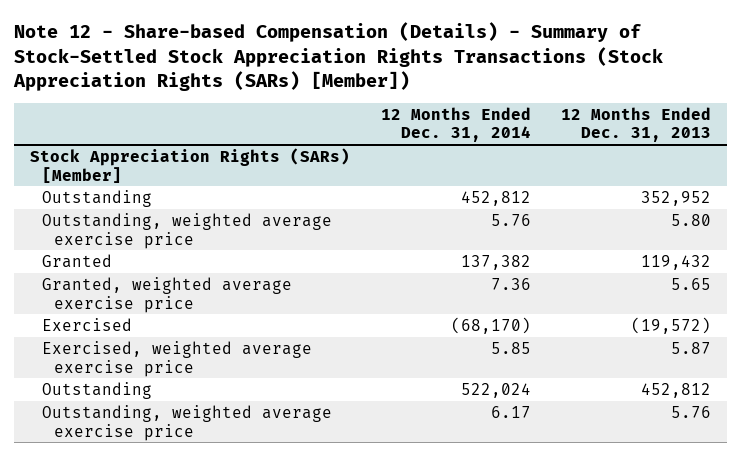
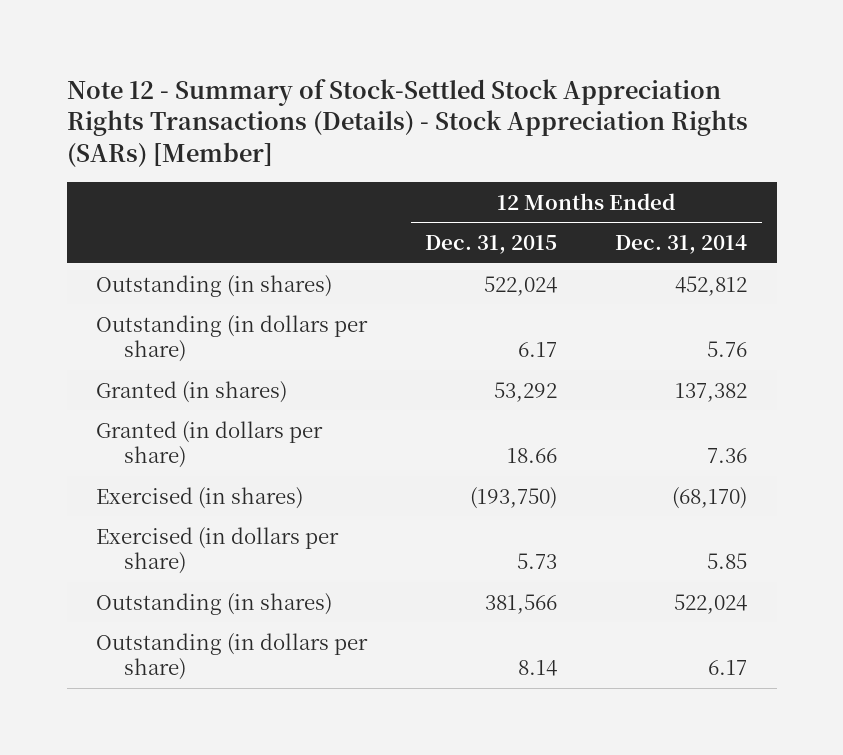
[13,22,664,92] Note 12 - Share-based Compensation (Details) - Summary of Stock-Settled Stock Appreciation Rights Transactions (Stock Appreciation Rights (SARs) [Member]) -> [66,78,748,167] Note 12 - Summary of Stock-Settled Stock Appreciation Rights Transactions (Details) - Stock Appreciation Rights (SARs) [Member]
[561,106,712,143] 12 Months Ended Dec. 31, 2013 -> none
none -> [425,235,558,255] Dec. 31, 2015
[29,147,350,183] Stock Appreciation Rights (SARs) [Member] -> none
[41,189,152,207] Outstanding -> [96,274,333,297] Outstanding (in shares)
[41,212,332,249] Outstanding, weighted average exercise price -> [96,314,369,362] Outstanding (in dollars per share)
[41,253,112,268] Granted -> [96,380,288,403] Granted (in shares)
[41,276,292,313] Granted, weighted average exercise price -> [96,420,324,468] Granted (in dollars per share)
[41,317,132,331] Exercised -> [96,486,304,509] Exercised (in shares)
[41,340,312,377] Exercised, weighted average exercise price -> [96,526,340,574] Exercised (in dollars per share)
[41,381,152,399] Outstanding -> [96,592,333,615] Outstanding (in shares)
[41,404,332,441] Outstanding, weighted average exercise price -> [96,632,369,680] Outstanding (in dollars per share)

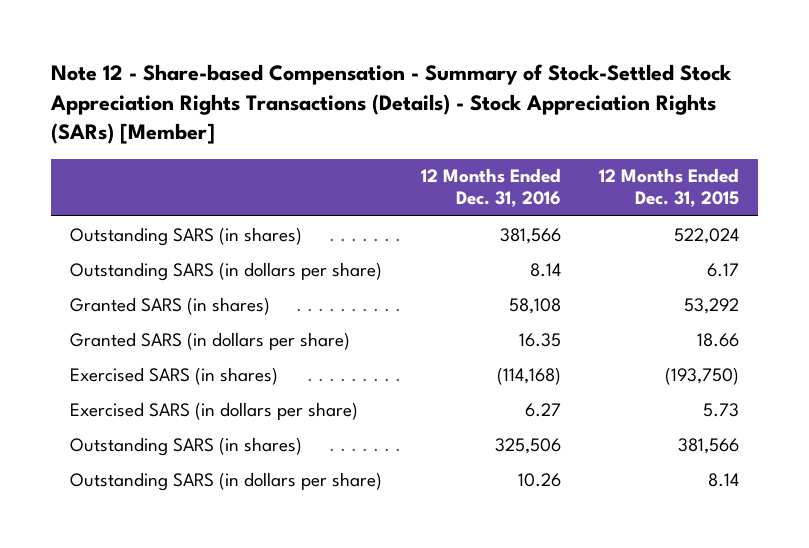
[66,78,748,167] Note 12 - Summary of Stock-Settled Stock Appreciation Rights Transactions (Details) - Stock Appreciation Rights (SARs) [Member] -> [49,64,732,145] Note 12 - Share-based Compensation - Summary of Stock-Settled Stock Appreciation Rights Transactions (Details) - Stock Appreciation Rights (SARs) [Member]
[615,235,748,255] Dec. 31, 2014 -> none
none -> [420,168,561,208] 12 Months Ended Dec. 31, 2016
[96,274,333,297] Outstanding (in shares) -> [70,226,303,246] Outstanding SARS (in shares)
[96,314,369,362] Outstanding (in dollars per share) -> [70,261,383,281] Outstanding SARS (in dollars per share)
[96,380,288,403] Granted (in shares) -> [70,296,271,315] Granted SARS (in shares)
[96,420,324,468] Granted (in dollars per share) -> [70,331,351,350] Granted SARS (in dollars per share)
[96,486,304,509] Exercised (in shares) -> [70,366,279,385] Exercised SARS (in shares)
[96,526,340,574] Exercised (in dollars per share) -> [70,401,359,420] Exercised SARS (in dollars per share)
[96,592,333,615] Outstanding (in shares) -> [70,436,303,456] Outstanding SARS (in shares)
[96,632,369,680] Outstanding (in dollars per share) -> [70,471,383,491] Outstanding SARS (in dollars per share)

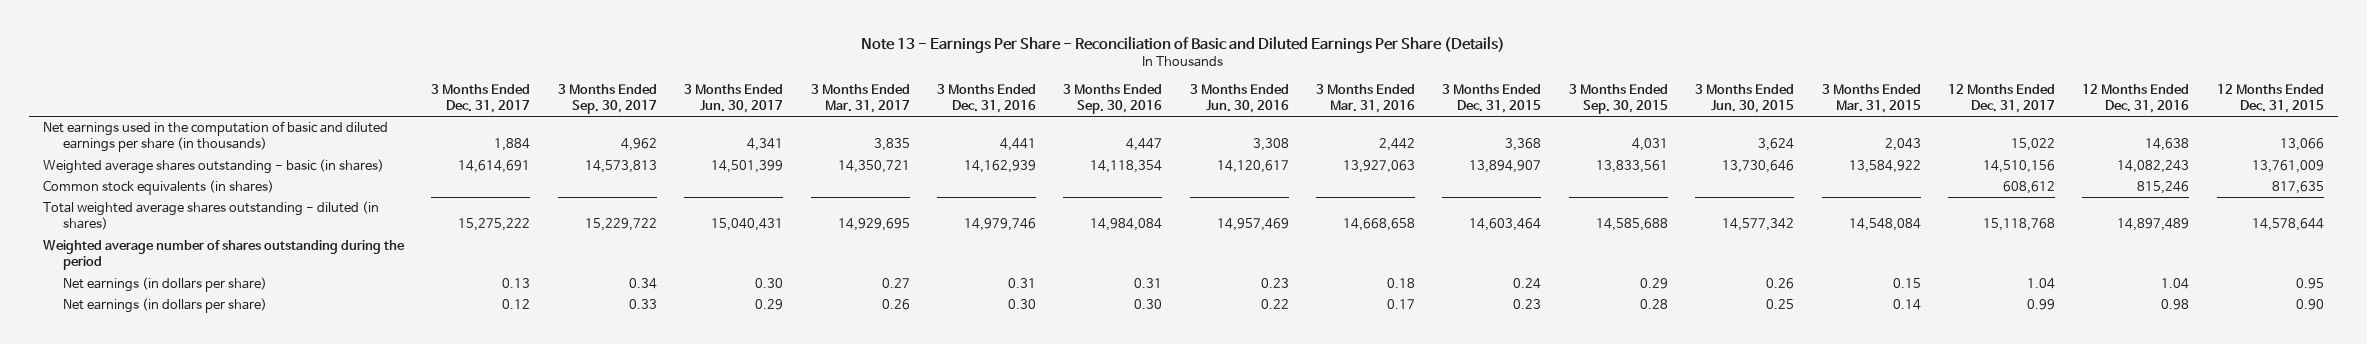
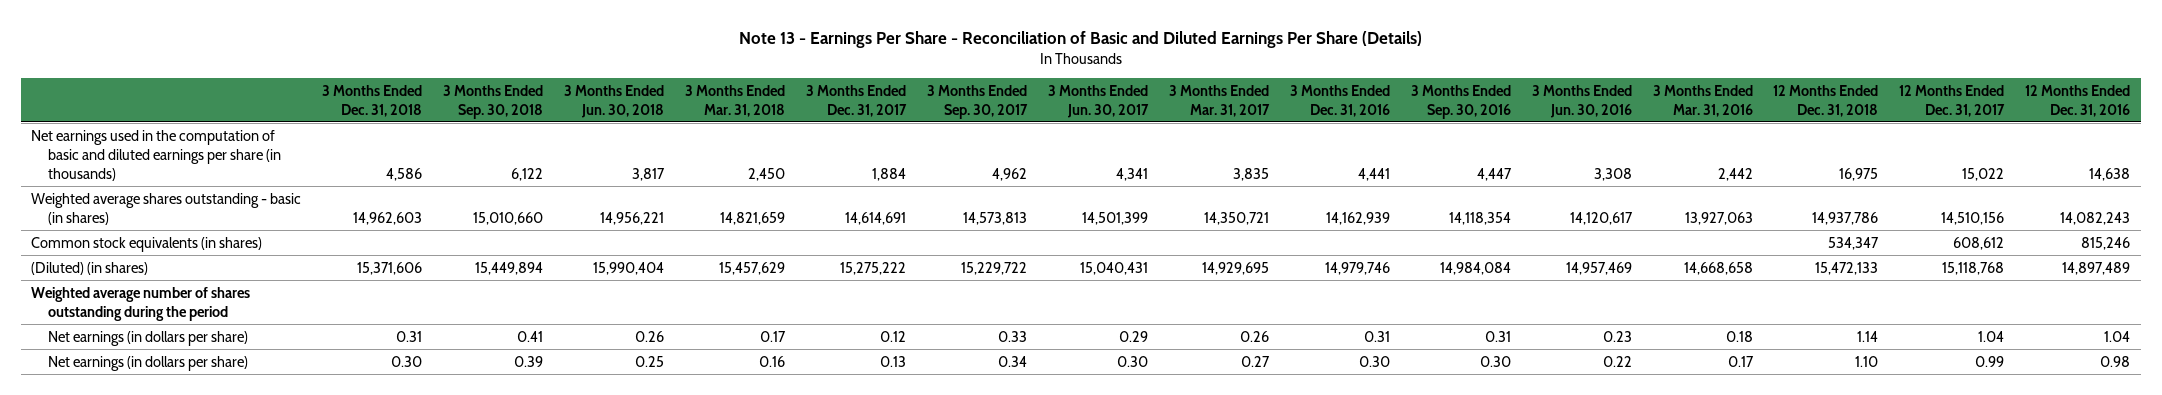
[1442,84,1542,114] 3 Months Ended Dec. 31, 2015 -> none
[1568,84,1668,115] 3 Months Ended Sep. 30, 2015 -> none
[1695,84,1795,114] 3 Months Ended Jun. 30, 2015 -> none
[1821,84,1921,114] 3 Months Ended Mar. 31, 2015 -> none
[2216,84,2324,114] 12 Months Ended Dec. 31, 2015 -> none
none -> [322,84,423,117] 3 Months Ended Dec. 31, 2018
none -> [443,84,544,119] 3 Months Ended Sep. 30, 2018
none -> [564,84,665,118] 3 Months Ended Jun. 30, 2018
none -> [685,84,786,117] 3 Months Ended Mar. 31, 2018
none -> [1773,84,1879,117] 12 Months Ended Dec. 31, 2018
[42,201,379,231] Total weighted average shares outstanding - diluted (in shares) -> [31,261,149,275] (Diluted) (in shares)
[502,278,531,289] 0.13 -> [880,330,907,342] 0.12
[628,278,657,290] 0.34 -> [998,330,1028,342] 0.33
[755,278,784,289] 0.30 -> [1118,330,1148,342] 0.29
[881,278,910,289] 0.27 -> [1239,330,1269,342] 0.26
[502,299,531,310] 0.12 -> [880,355,907,367] 0.13
[628,299,657,310] 0.33 -> [998,355,1028,367] 0.34
[755,299,784,311] 0.29 -> [1116,355,1148,367] 0.30
[881,299,910,311] 0.26 -> [1240,355,1270,367] 0.27

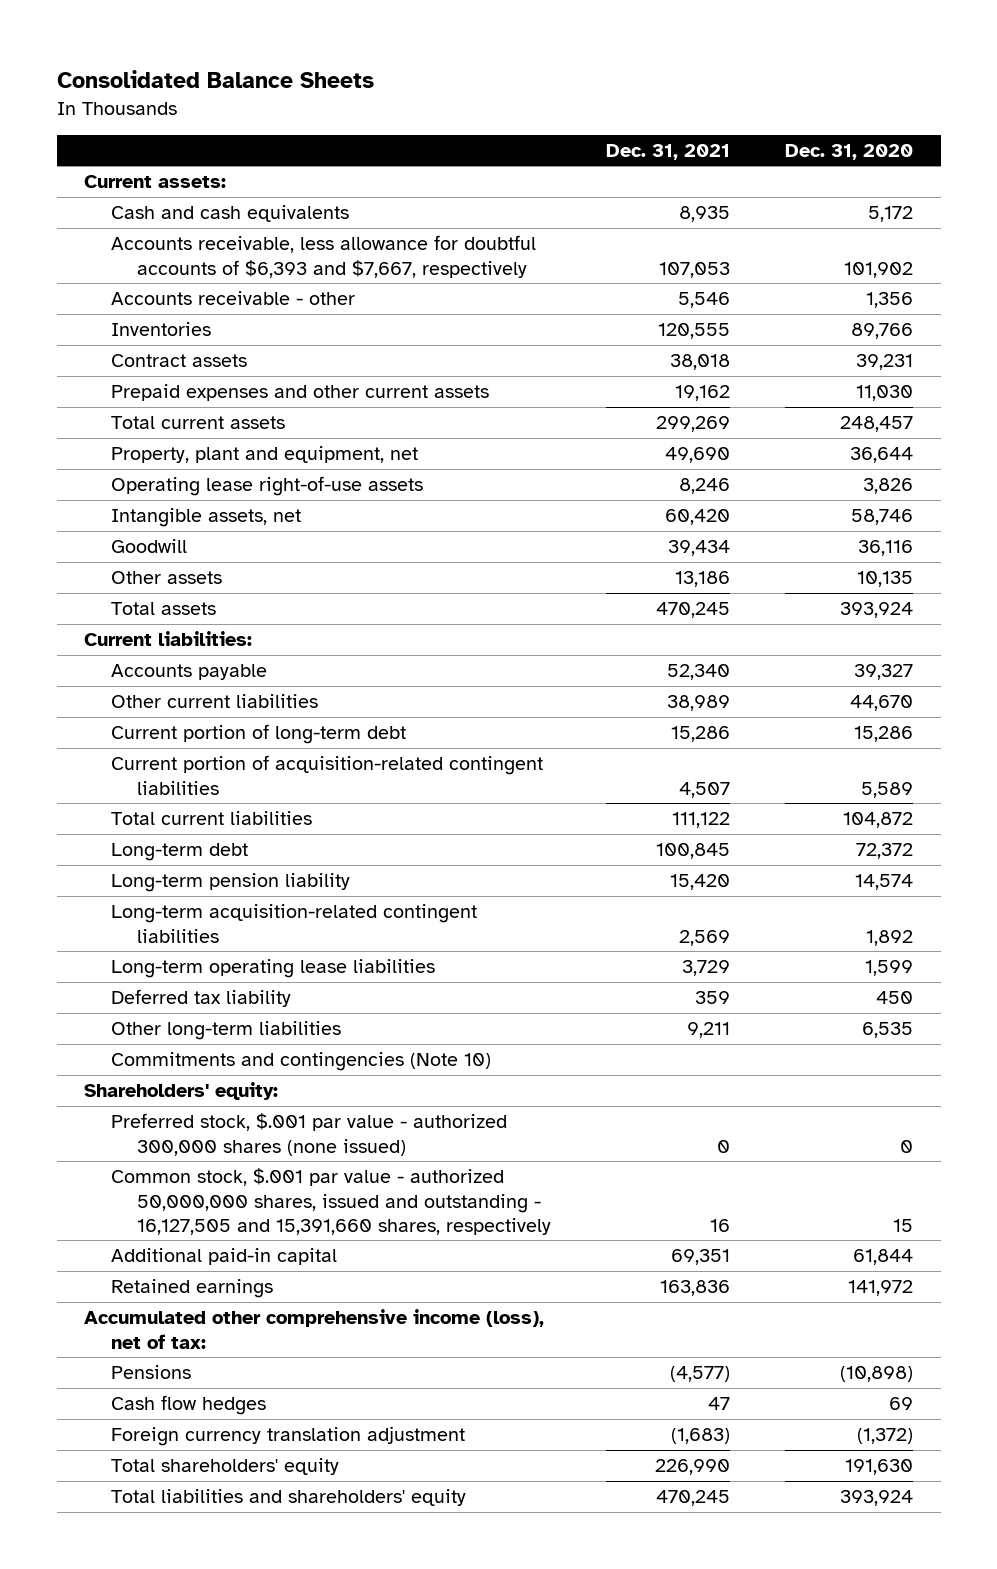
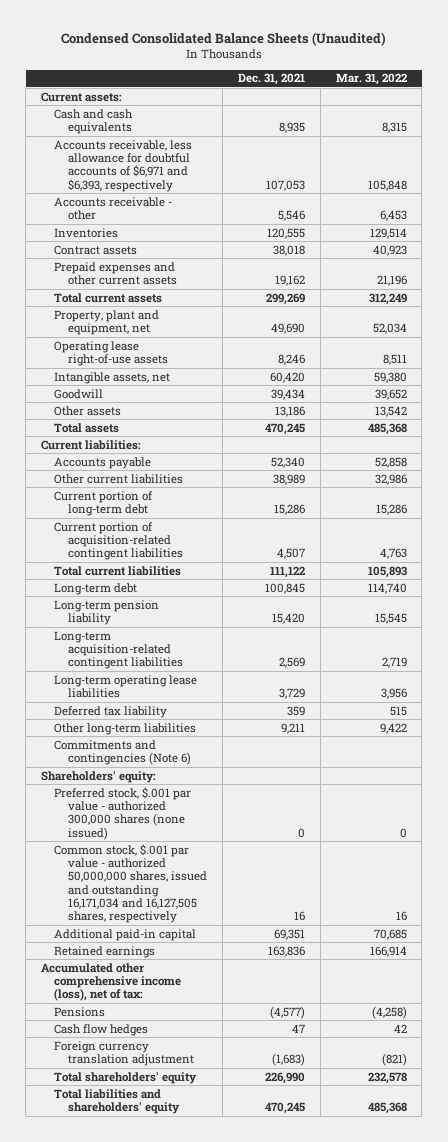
[56,69,374,88] Consolidated Balance Sheets -> [60,32,386,47] Condensed Consolidated Balance Sheets (Unaudited)
[785,143,914,160] Dec. 31, 2020 -> none
none -> [335,73,407,86] Mar. 31, 2022
[110,235,536,278] Accounts receivable, less allowance for doubtful accounts of $6,393 and $7,667, respectively -> [54,139,193,192] Accounts receivable, less allowance for doubtful accounts of $6,971 and $6,393, respectively
[110,1052,491,1072] Commitments and contingencies (Note 10) -> [54,739,191,766] Commitments and contingencies (Note 6)
[110,1168,551,1235] Common stock, $.001 par value - authorized 50,000,000 shares, issued and outstanding - 16,127,505 and 15,391,660 shares, respectively -> [54,843,207,924] Common stock, $.001 par value - authorized 50,000,000 shares, issued and outstanding 16,171,034 and 16,127,505 shares, respectively

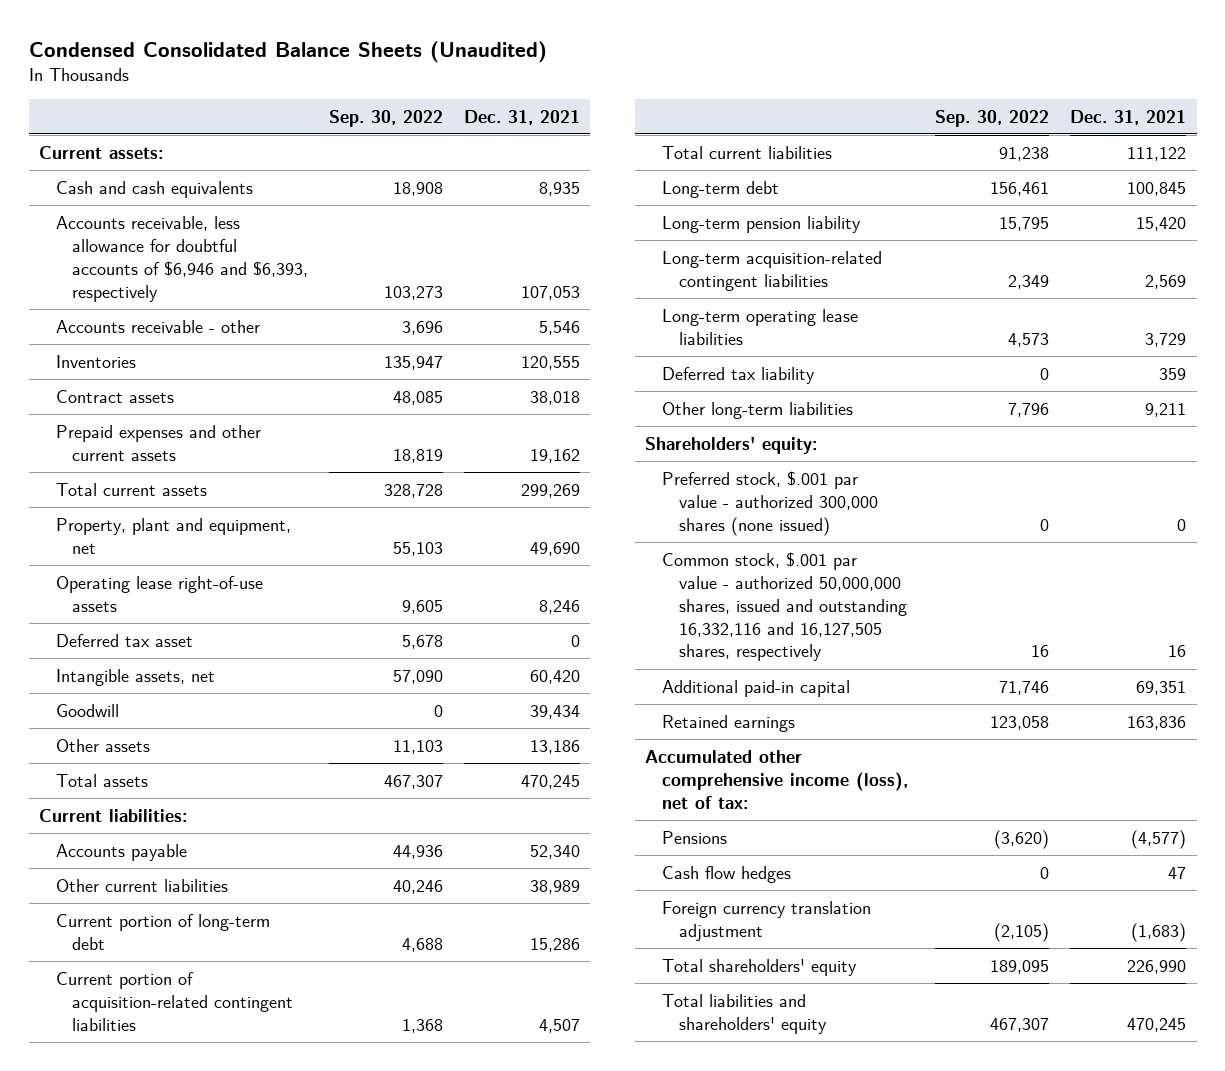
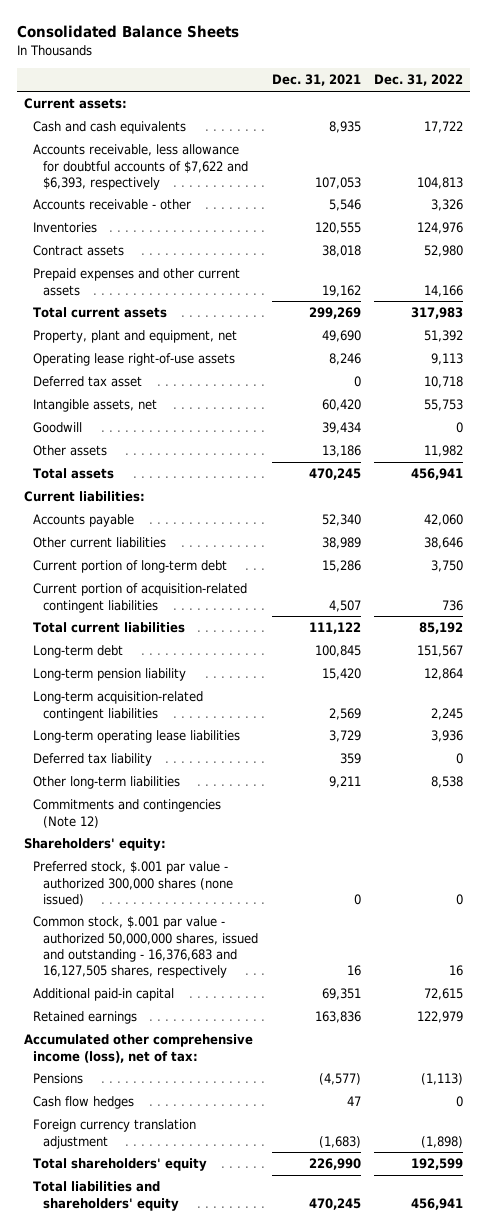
[28,40,547,63] Condensed Consolidated Balance Sheets (Unaudited) -> [16,25,239,39] Consolidated Balance Sheets
[328,109,443,127] Sep. 30, 2022 -> none
none -> [374,74,464,87] Dec. 31, 2022
[55,215,309,302] Accounts receivable, less allowance for doubtful accounts of $6,946 and $6,393, respectively -> [33,144,248,190] Accounts receivable, less allowance for doubtful accounts of $7,622 and $6,393, respectively
none -> [33,799,222,828] Commitments and contingencies (Note 12)
[662,551,907,662] Common stock, $.001 par value - authorized 50,000,000 shares, issued and outstanding 16,332,116 and 16,127,505 shares, respectively -> [33,916,258,978] Common stock, $.001 par value - authorized 50,000,000 shares, issued and outstanding - 16,376,683 and 16,127,505 shares, respectively

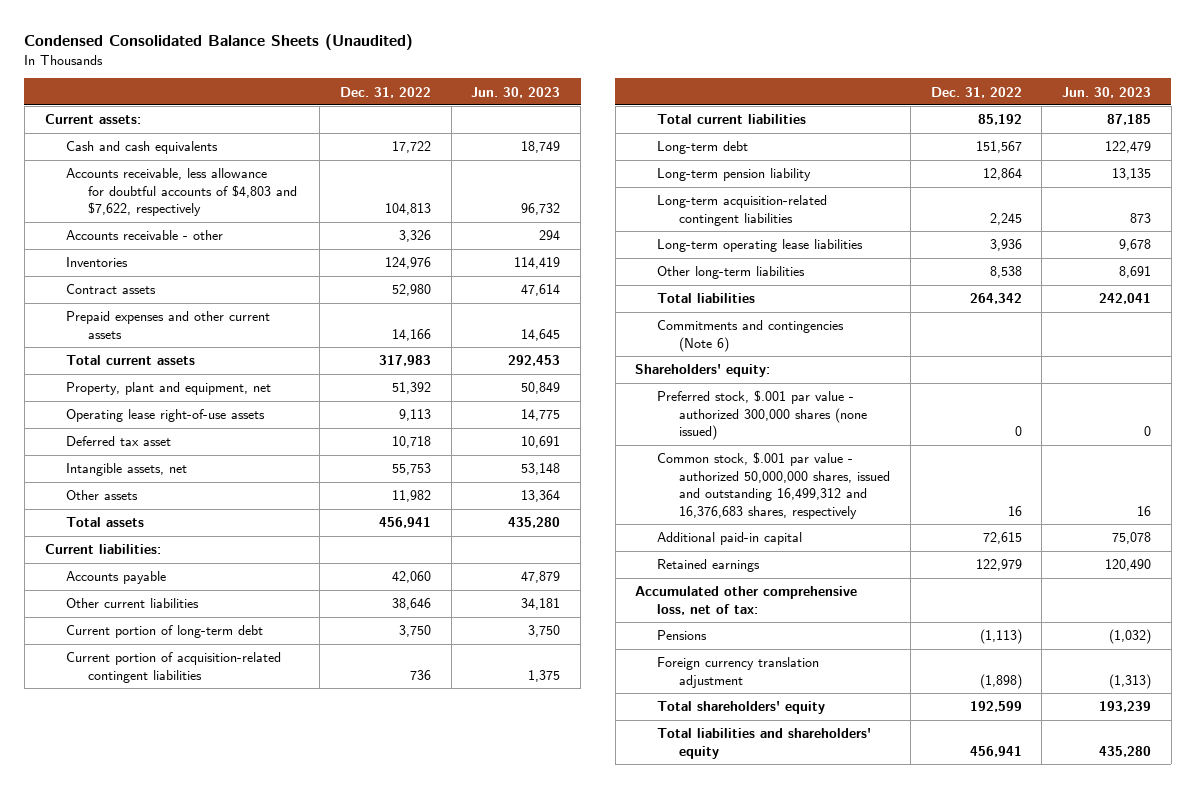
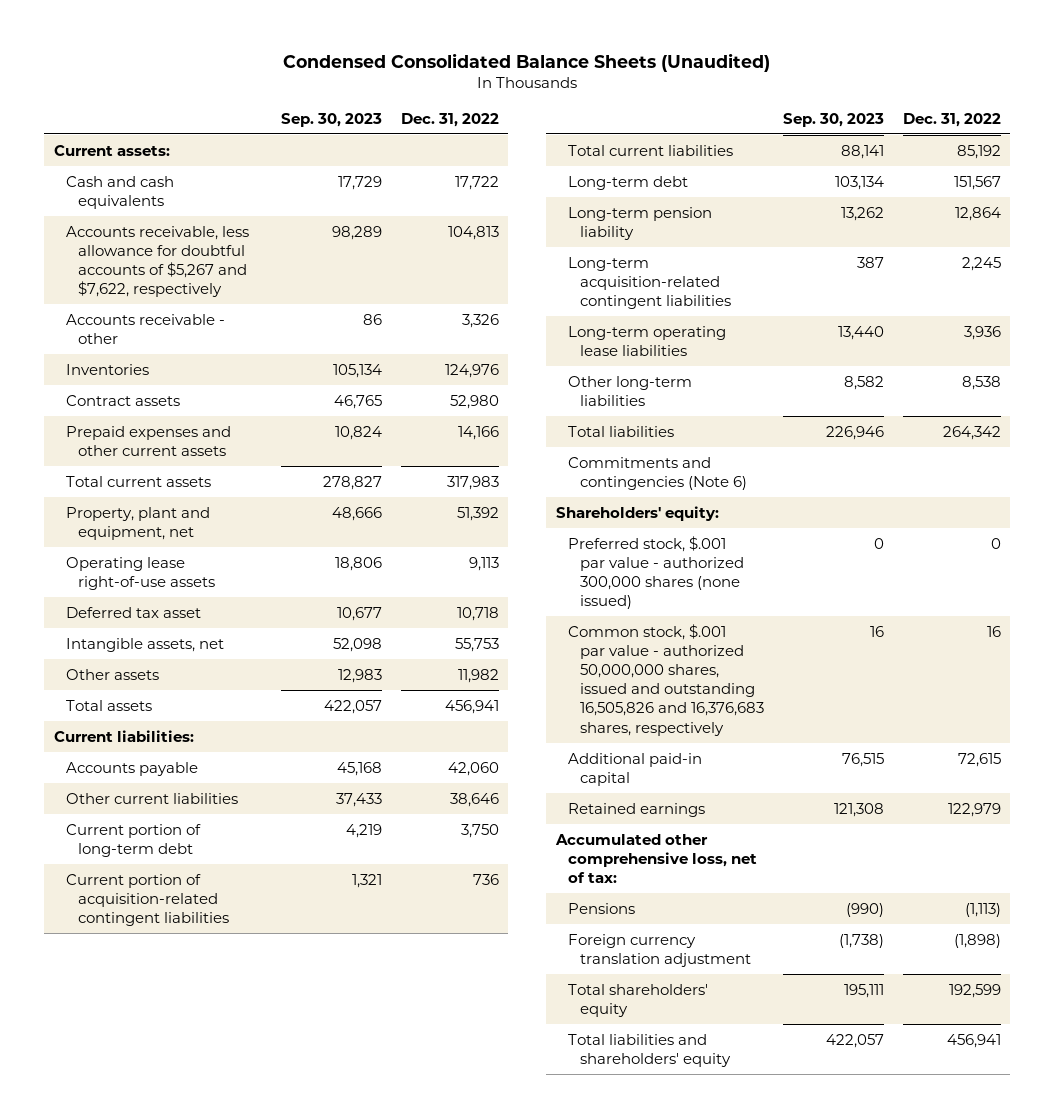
[471,86,561,98] Jun. 30, 2023 -> none
none -> [280,112,382,127] Sep. 30, 2023
[66,168,298,217] Accounts receivable, less allowance for doubtful accounts of $4,803 and $7,622, respectively -> [65,225,249,298] Accounts receivable, less allowance for doubtful accounts of $5,267 and $7,622, respectively
[657,452,891,520] Common stock, $.001 par value - authorized 50,000,000 shares, issued and outstanding 16,499,312 and 16,376,683 shares, respectively -> [567,623,764,736] Common stock, $.001 par value - authorized 50,000,000 shares, issued and outstanding 16,505,826 and 16,376,683 shares, respectively

